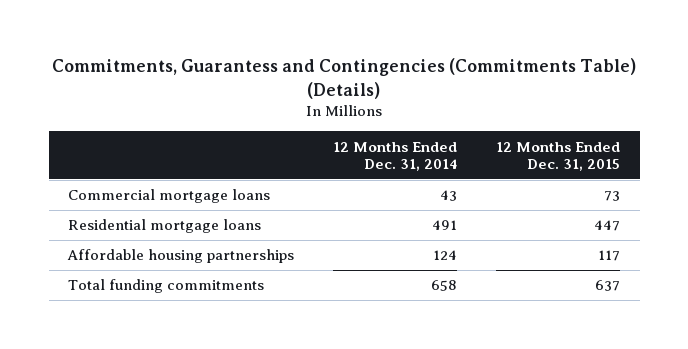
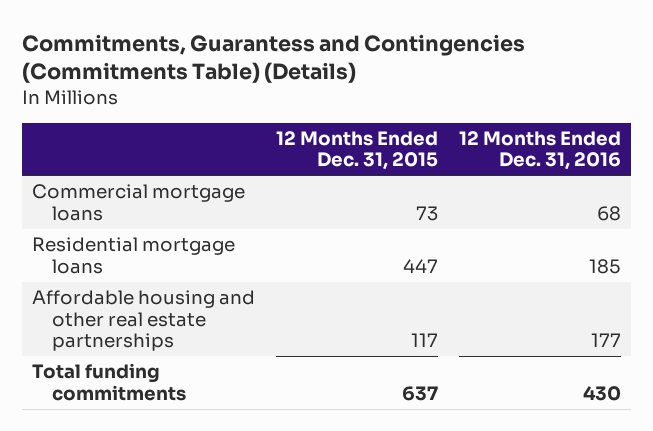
[333,141,458,172] 12 Months Ended Dec. 31, 2014 -> none
none -> [458,130,621,171] 12 Months Ended Dec. 31, 2016
[67,249,295,264] Affordable housing partnerships -> [32,290,256,352] Affordable housing and other real estate partnerships

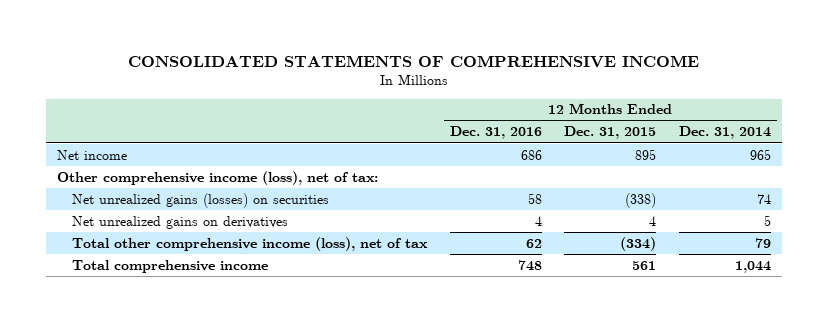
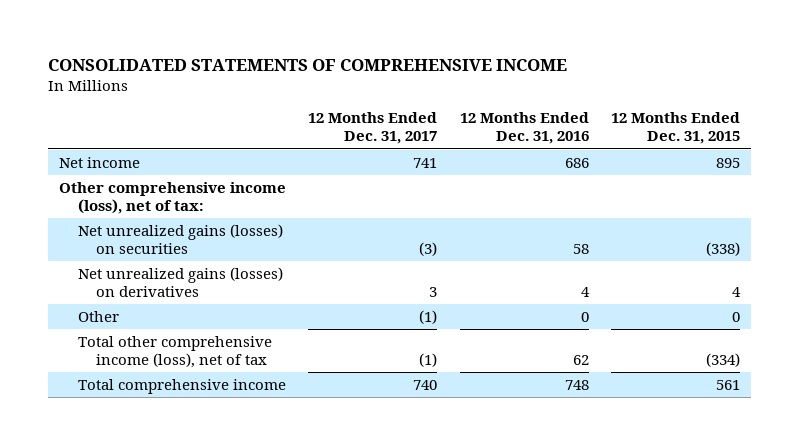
[678,126,771,140] Dec. 31, 2014 -> none
none -> [308,112,438,145] 12 Months Ended Dec. 31, 2017
[72,215,289,229] Net unrealized gains on derivatives -> [77,266,283,298] Net unrealized gains (losses) on derivatives
none -> [77,310,119,322] Other

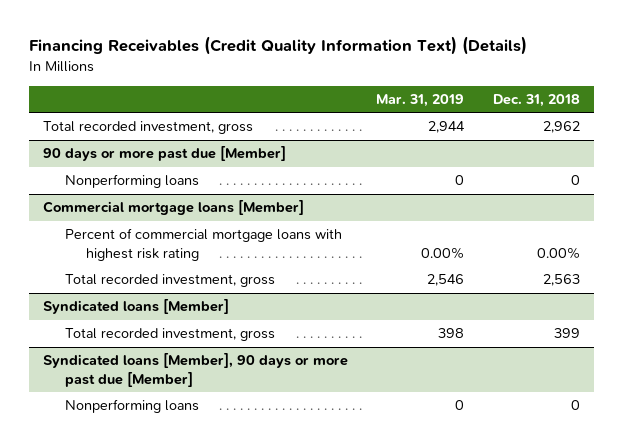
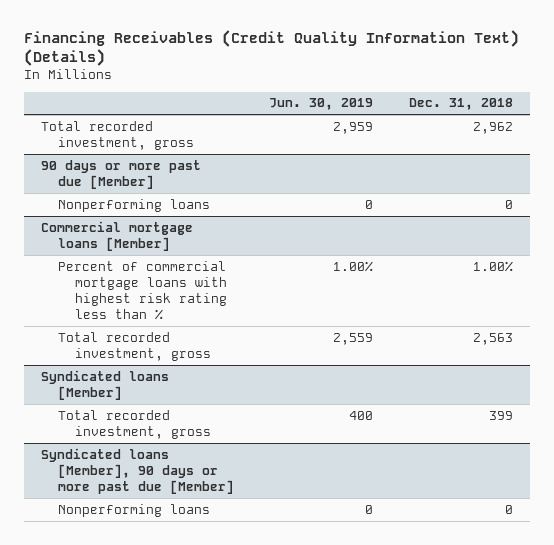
[376,93,465,107] Mar. 31, 2019 -> none
none -> [269,98,374,111] Jun. 30, 2019
[64,228,342,261] Percent of commercial mortgage loans with highest risk rating -> [58,260,228,320] Percent of commercial mortgage loans with highest risk rating less than %
[536,246,580,259] 0.00% -> [472,260,513,272] 1.00%

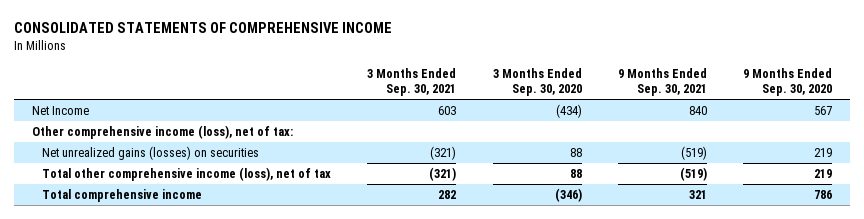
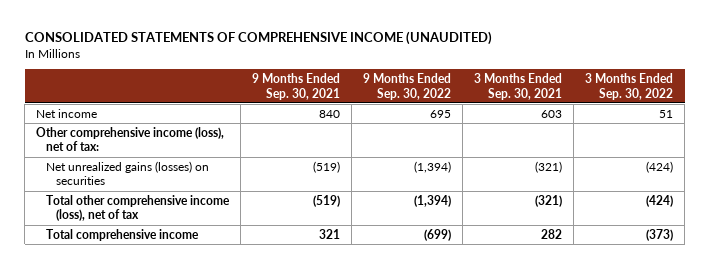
[13,22,392,34] CONSOLIDATED STATEMENTS OF COMPREHENSIVE INCOME -> [24,31,492,46] CONSOLIDATED STATEMENTS OF COMPREHENSIVE INCOME (UNAUDITED)
[492,68,582,97] 3 Months Ended Sep. 30, 2020 -> none
[743,68,833,97] 9 Months Ended Sep. 30, 2020 -> none
none -> [363,72,452,100] 9 Months Ended Sep. 30, 2022
none -> [585,72,674,100] 3 Months Ended Sep. 30, 2022
[31,106,89,116] Net Income -> [36,108,98,118] Net income

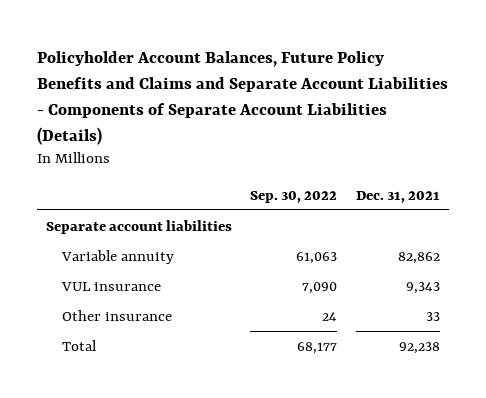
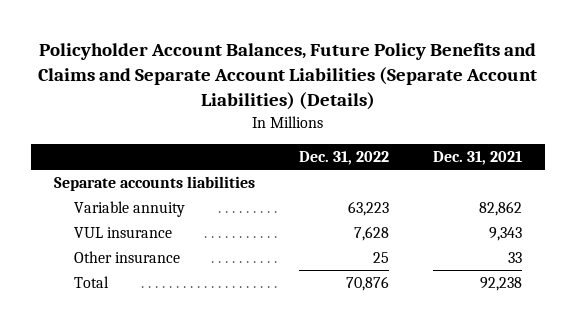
[37,50,449,145] Policyholder Account Balances, Future Policy Benefits and Claims and Separate Account Liabilities - Components of Separate Account Liabilities (Details) -> [38,43,538,111] Policyholder Account Balances, Future Policy Benefits and Claims and Separate Account Liabilities (Separate Account Liabilities) (Details)
[250,190,338,203] Sep. 30, 2022 -> none
none -> [299,150,390,165] Dec. 31, 2022
[46,219,233,234] Separate account liabilities -> [53,176,255,192] Separate accounts liabilities

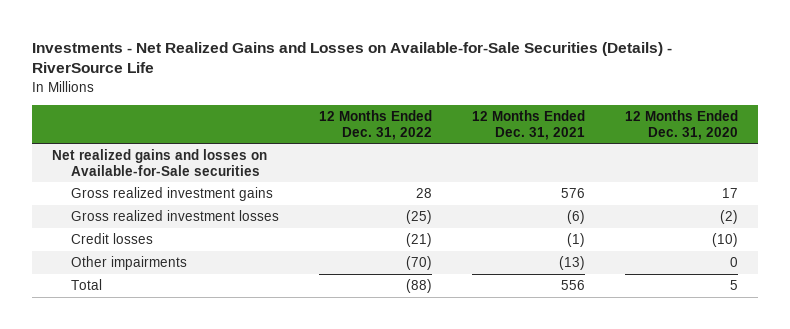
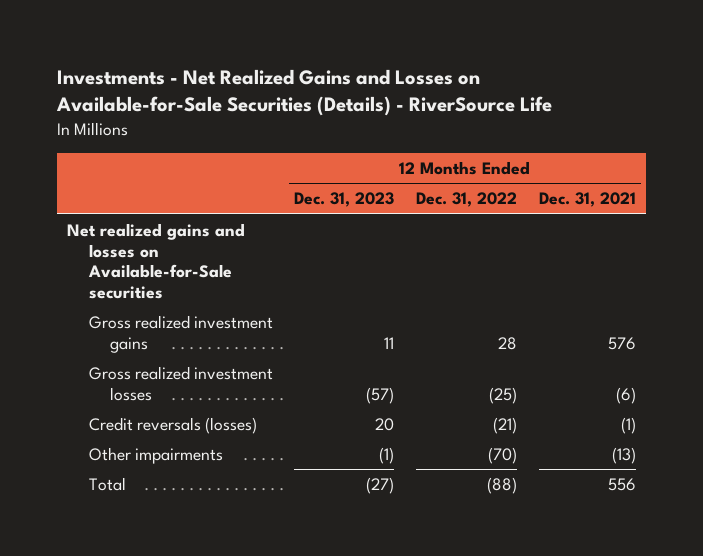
[624,109,738,140] 12 Months Ended Dec. 31, 2020 -> none
none -> [294,192,395,208] Dec. 31, 2023
[70,232,153,244] Credit losses -> [88,417,257,435] Credit reversals (losses)

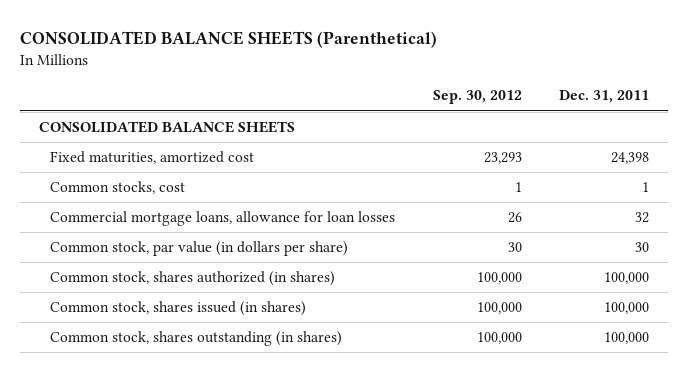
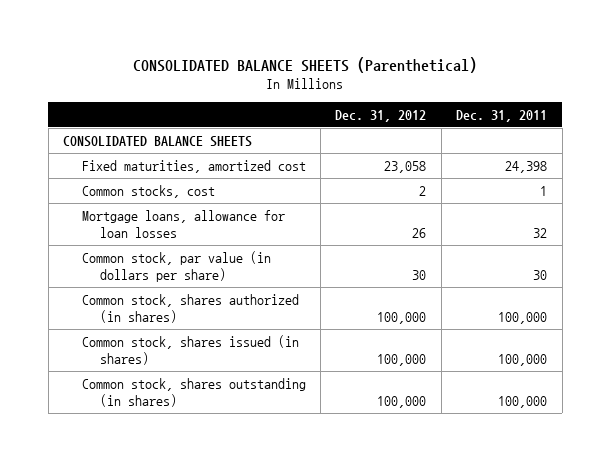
[432,90,522,105] Sep. 30, 2012 -> none
none -> [335,109,427,122] Dec. 31, 2012
[50,211,396,227] Commercial mortgage loans, allowance for loan losses -> [81,209,285,238] Mortgage loans, allowance for loan losses

